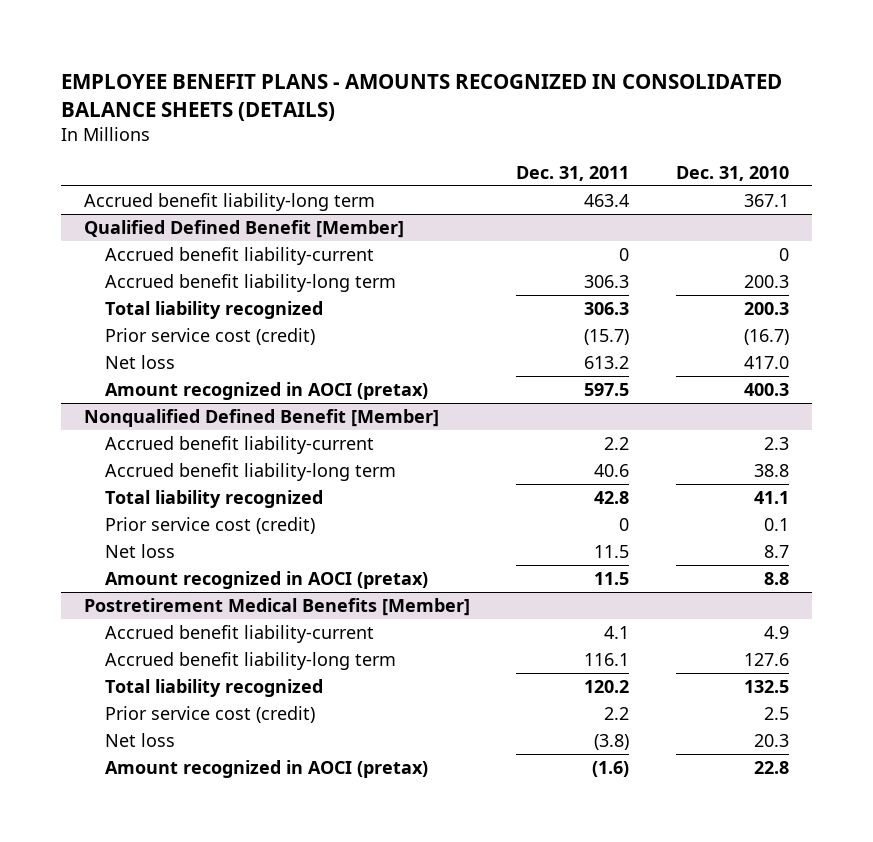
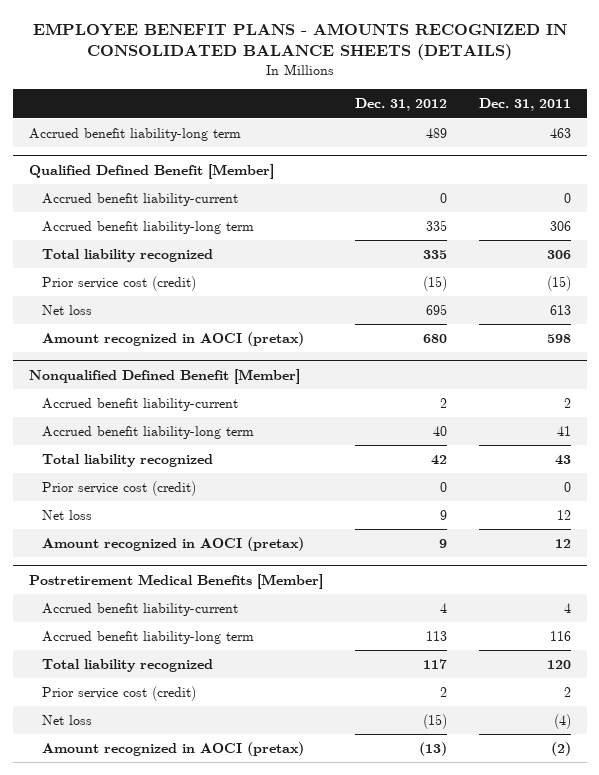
[675,165,789,181] Dec. 31, 2010 -> none
none -> [354,98,447,112] Dec. 31, 2012
[584,194,630,208] 463.4 -> [549,128,571,139] 463
[584,275,630,289] 306.3 -> [549,221,571,232] 306
[584,302,630,316] 306.3 -> [546,250,571,260] 306
[584,329,630,346] (15.7) -> [546,276,571,292] (15)
[584,356,630,370] 613.2 -> [549,305,571,316] 613
[584,383,630,397] 597.5 -> [546,334,571,344] 598
[604,437,630,451] 2.2 -> [563,398,571,409] 2
[594,464,630,478] 40.6 -> [556,426,571,437] 41
[594,491,630,505] 42.8 -> [554,455,571,466] 43
[594,545,630,559] 11.5 -> [556,510,571,521] 12
[594,572,630,586] 11.5 -> [554,539,571,549] 12
[604,626,630,640] 4.1 -> [563,603,571,614] 4
[584,653,630,667] 116.1 -> [549,631,571,642] 116
[584,680,630,694] 120.2 -> [546,660,571,670] 120
[604,707,630,721] 2.2 -> [563,687,571,698] 2
[594,734,630,751] (3.8) -> [553,714,571,730] (4)
[592,761,630,778] (1.6) -> [550,742,571,757] (2)

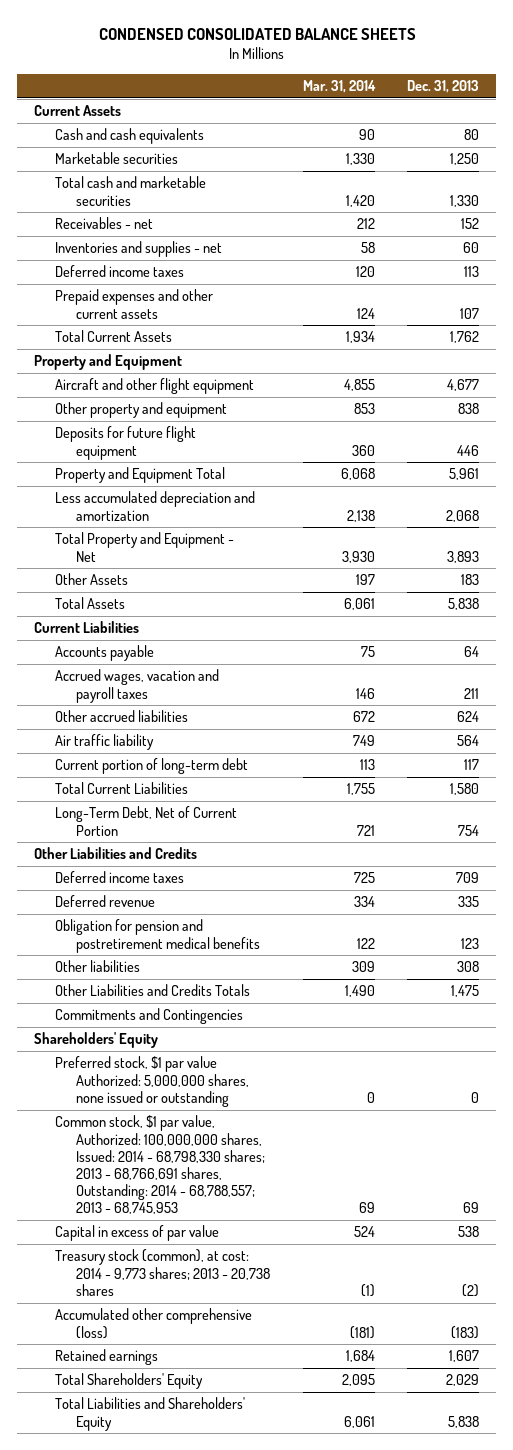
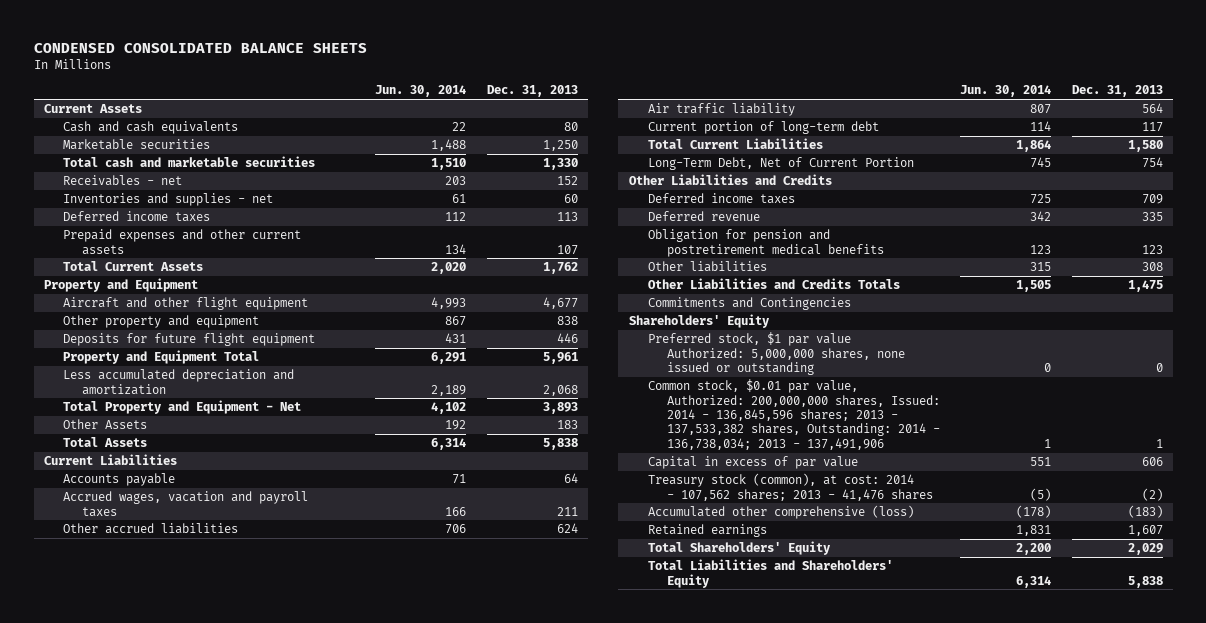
[302,80,376,94] Mar. 31, 2014 -> none
none -> [375,85,467,98] Jun. 30, 2014
[54,1115,266,1215] Common stock, $1 par value, Authorized: 100,000,000 shares, Issued: 2014 - 68,798,330 shares; 2013 - 68,766,691 shares, Outstanding: 2014 - 68,788,557; 2013 - 68,745,953 -> [647,379,940,450] Common stock, $0.01 par value, Authorized: 200,000,000 shares, Issued: 2014 - 136,845,596 shares; 2013 - 137,533,382 shares, Outstanding: 2014 - 136,738,034; 2013 - 137,491,906
[463,1202,480,1214] 69 -> [1155,438,1163,448] 1
[458,1226,480,1238] 538 -> [1141,457,1163,467] 606
[54,1249,271,1296] Treasury stock (common), at cost: 2014 - 9,773 shares; 2013 - 20,738 shares -> [647,473,933,501] Treasury stock (common), at cost: 2014 - 107,562 shares; 2013 - 41,476 shares

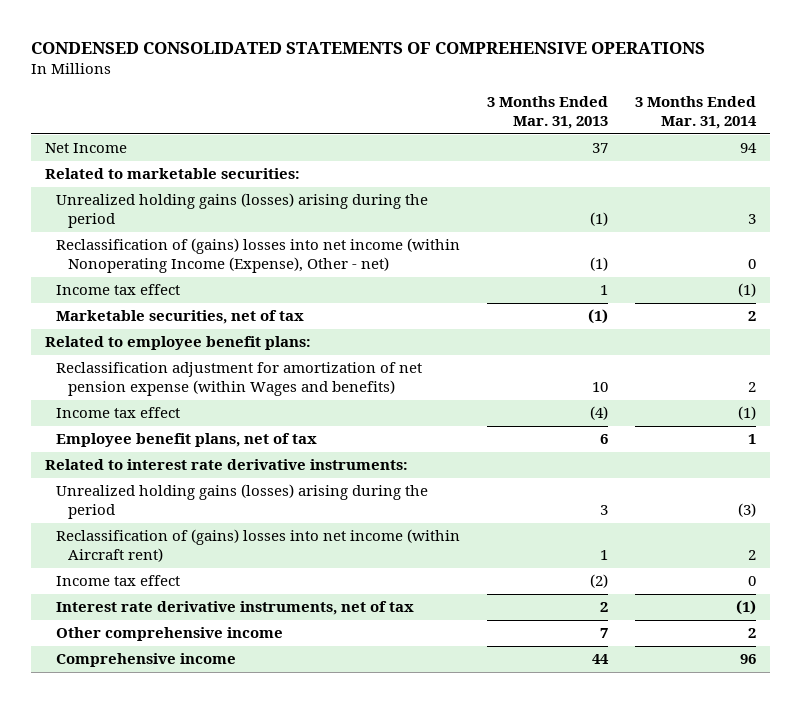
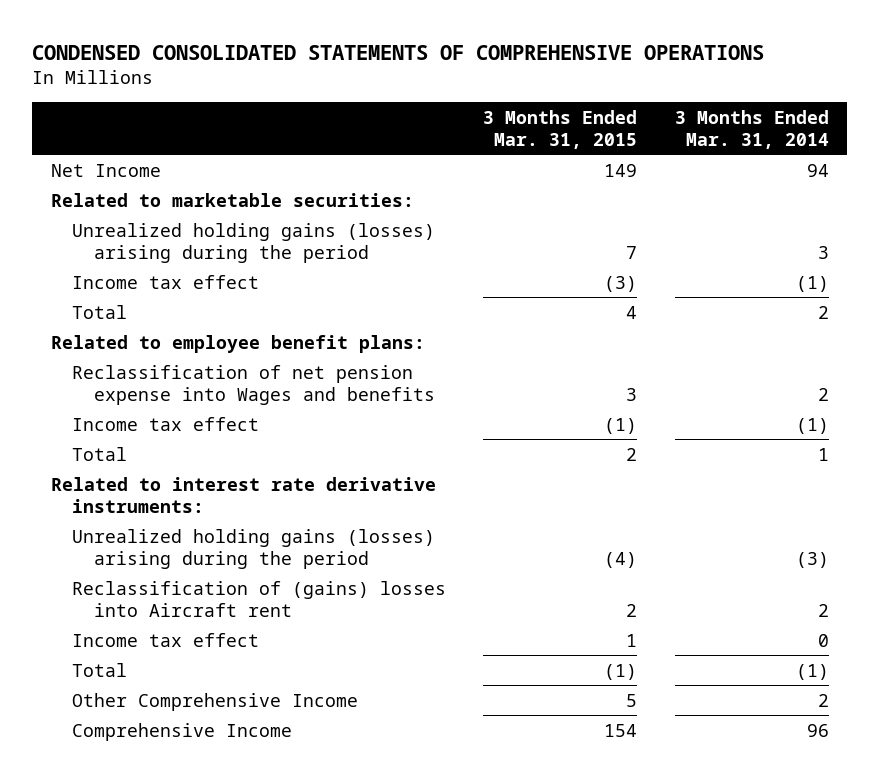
[487,96,609,130] 3 Months Ended Mar. 31, 2013 -> none
none -> [483,109,638,149] 3 Months Ended Mar. 31, 2015
[56,238,461,274] Reclassification of (gains) losses into net income (within Nonoperating Income (Expense), Other - net) -> none
[56,310,305,325] Marketable securities, net of tax -> [72,304,128,319] Total
[56,362,423,397] Reclassification adjustment for amortization of net pension expense (within Wages and benefits) -> [72,364,435,405] Reclassification of net pension expense into Wages and benefits
[56,433,318,448] Employee benefit plans, net of tax -> [72,446,128,461] Total
[56,529,461,563] Reclassification of (gains) losses into net income (within Aircraft rent) -> [72,580,447,617] Reclassification of (gains) losses into Aircraft rent
[56,601,415,616] Interest rate derivative instruments, net of tax -> [72,662,128,677] Total
[56,627,284,642] Other comprehensive income -> [72,692,359,711] Other Comprehensive Income
[56,653,237,668] Comprehensive income -> [72,722,293,741] Comprehensive Income

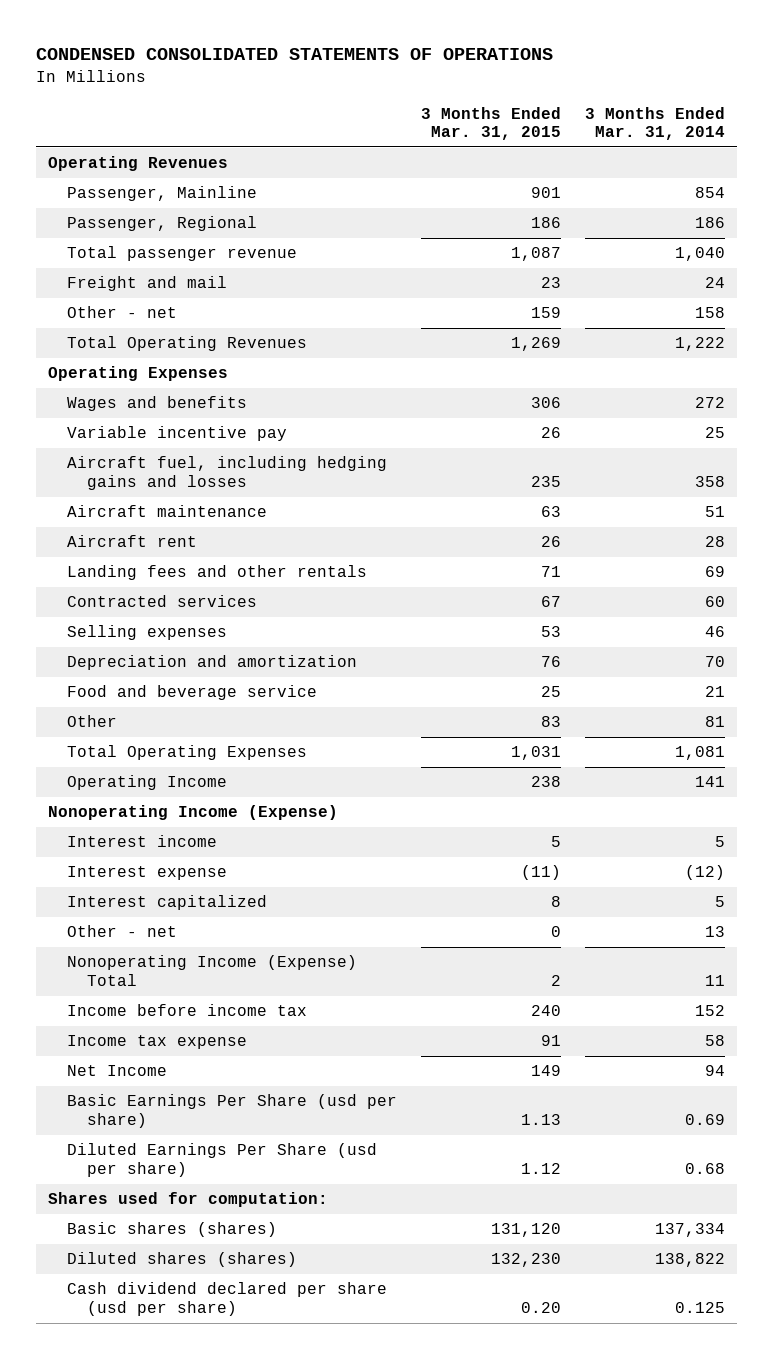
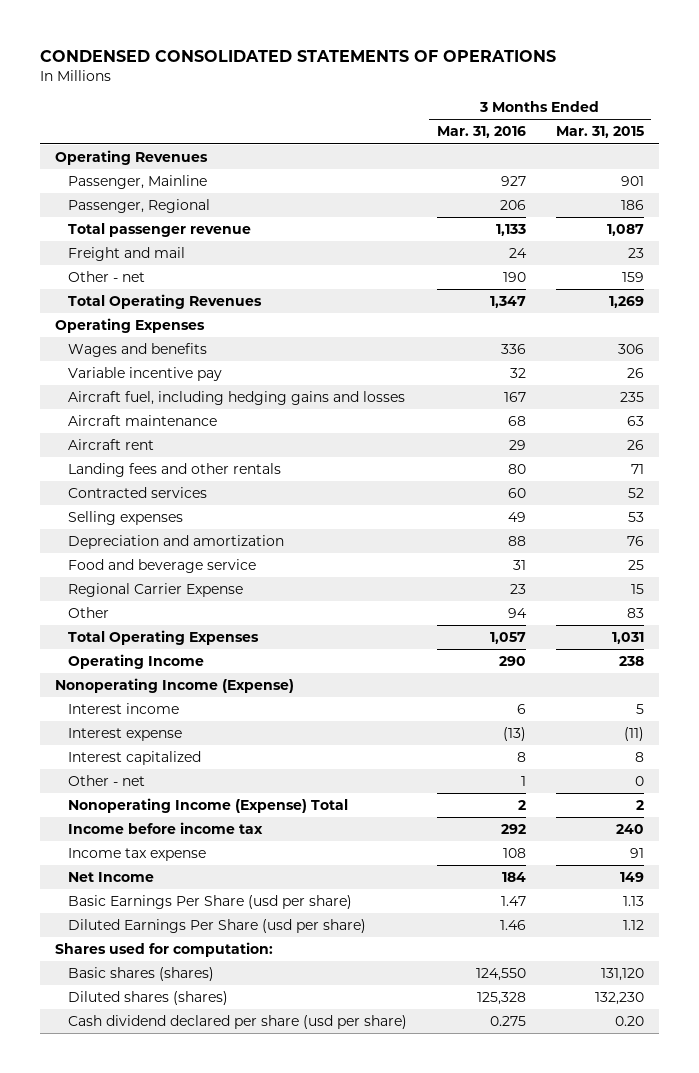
[585,106,726,141] 3 Months Ended Mar. 31, 2014 -> none
none -> [436,126,526,139] Mar. 31, 2016
[541,596,562,608] 67 -> [627,488,644,499] 52
none -> [67,583,243,598] Regional Carrier Expense

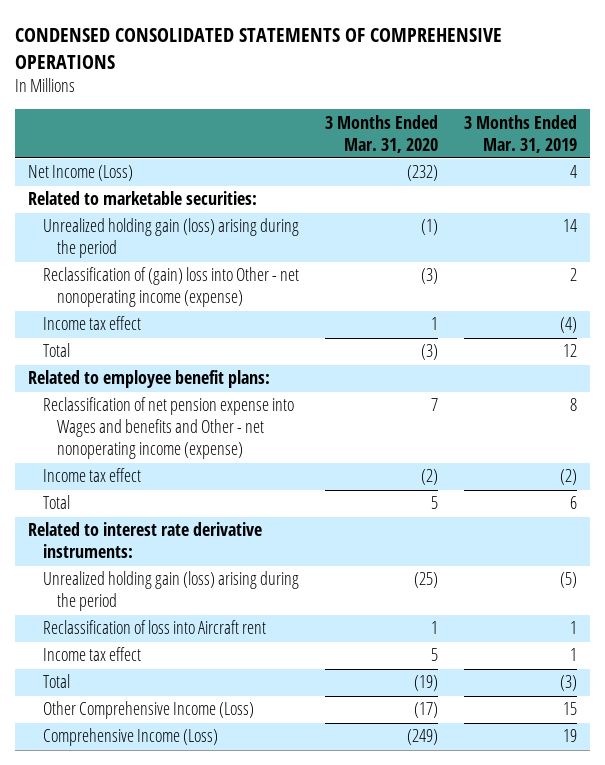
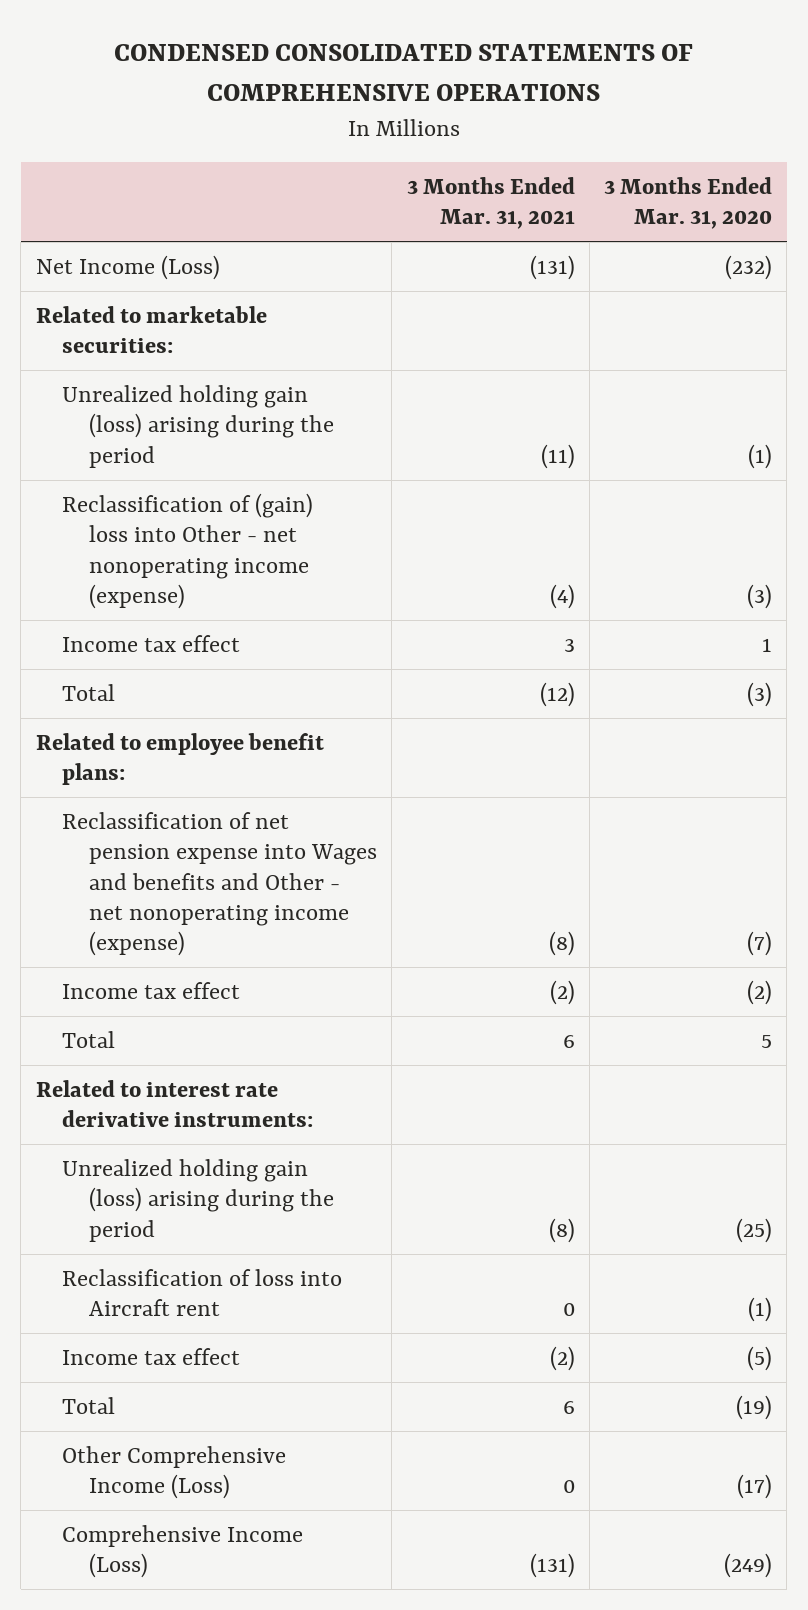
[463,114,577,153] 3 Months Ended Mar. 31, 2019 -> none
none -> [406,176,575,230] 3 Months Ended Mar. 31, 2021
[430,398,438,412] 7 -> [747,931,773,957] (7)
[430,621,438,635] 1 -> [748,1297,773,1323] (1)
[430,648,438,662] 5 -> [747,1345,773,1371] (5)

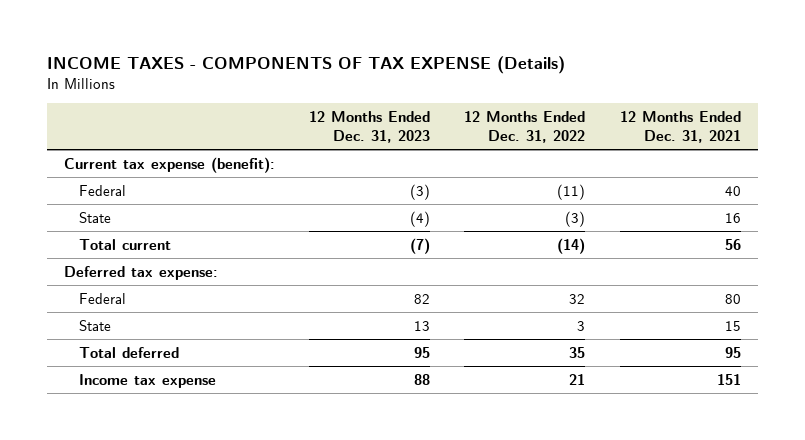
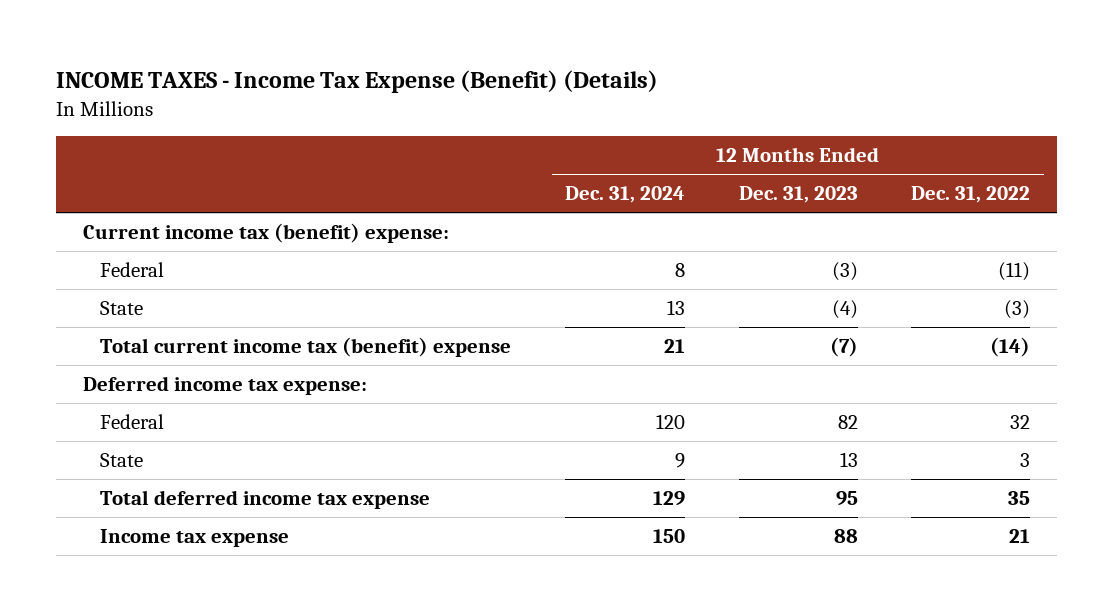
[46,56,565,75] INCOME TAXES - COMPONENTS OF TAX EXPENSE (Details) -> [56,70,659,94] INCOME TAXES - Income Tax Expense (Benefit) (Details)
[619,111,741,143] 12 Months Ended Dec. 31, 2021 -> none
none -> [565,186,686,204] Dec. 31, 2024
[63,156,275,173] Current tax expense (benefit): -> [83,223,450,244] Current income tax (benefit) expense:
[78,238,171,250] Total current -> [100,337,512,358] Total current income tax (benefit) expense
[63,265,218,280] Deferred tax expense: -> [83,376,368,396] Deferred income tax expense:
[78,346,179,358] Total deferred -> [100,490,431,510] Total deferred income tax expense

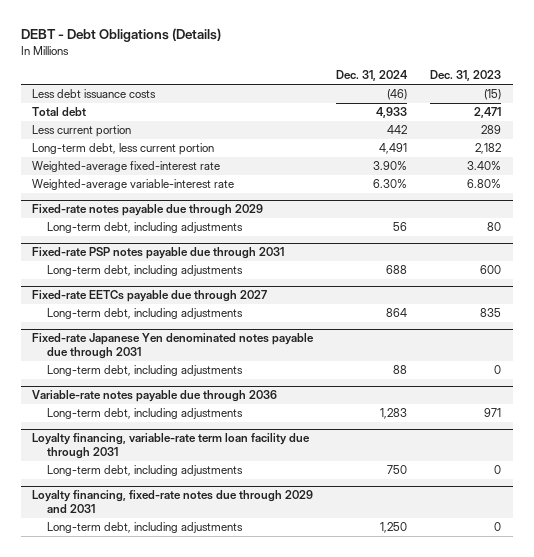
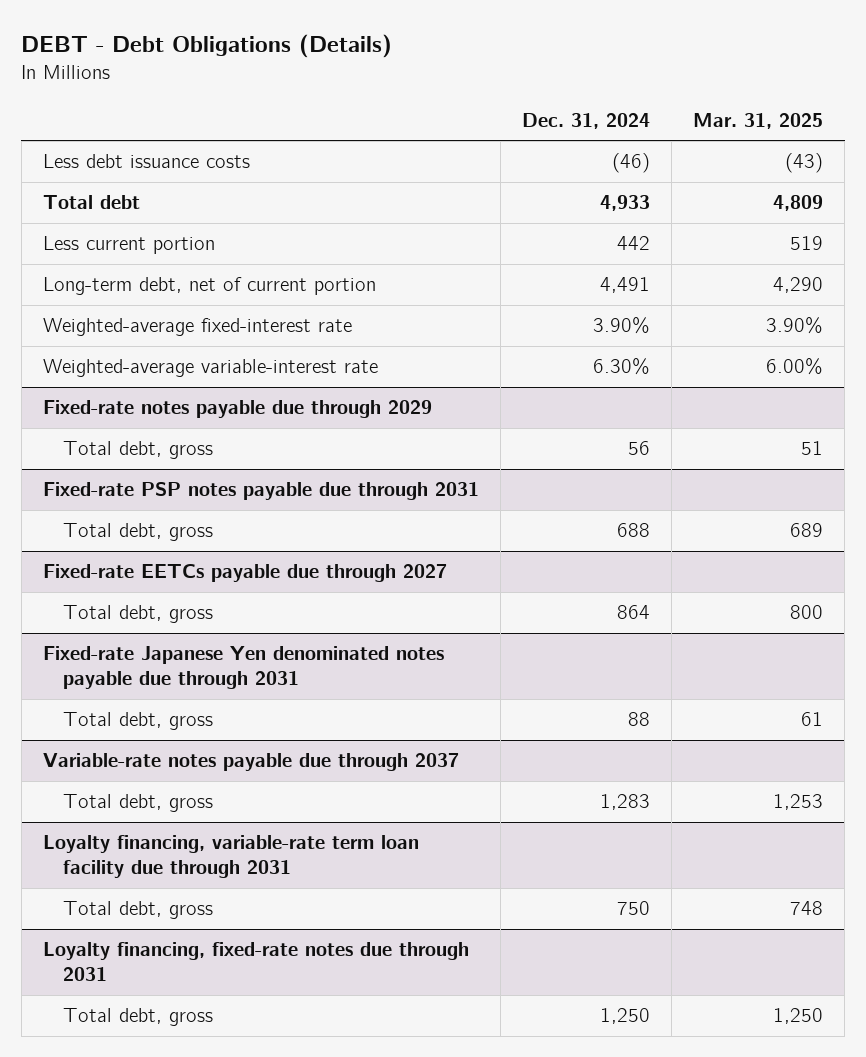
[430,70,502,82] Dec. 31, 2023 -> none
none -> [693,112,824,129] Mar. 31, 2025
[32,143,215,156] Long-term debt, less current portion -> [42,277,376,296] Long-term debt, net of current portion
[47,222,244,234] Long-term debt, including adjustments -> [62,441,213,460] Total debt, gross
[47,265,244,277] Long-term debt, including adjustments -> [62,523,213,542] Total debt, gross
[47,308,244,320] Long-term debt, including adjustments -> [62,605,213,624] Total debt, gross
[47,365,244,377] Long-term debt, including adjustments -> [62,712,213,731] Total debt, gross
[32,390,278,403] Variable-rate notes payable due through 2036 -> [42,753,459,772] Variable-rate notes payable due through 2037
[47,408,244,420] Long-term debt, including adjustments -> [62,794,213,813] Total debt, gross
[47,465,244,477] Long-term debt, including adjustments -> [62,901,213,920] Total debt, gross
[32,490,314,514] Loyalty financing, fixed-rate notes due through 2029 and 2031 -> [42,942,469,982] Loyalty financing, fixed-rate notes due through 2031
[47,522,244,534] Long-term debt, including adjustments -> [62,1008,213,1027] Total debt, gross

